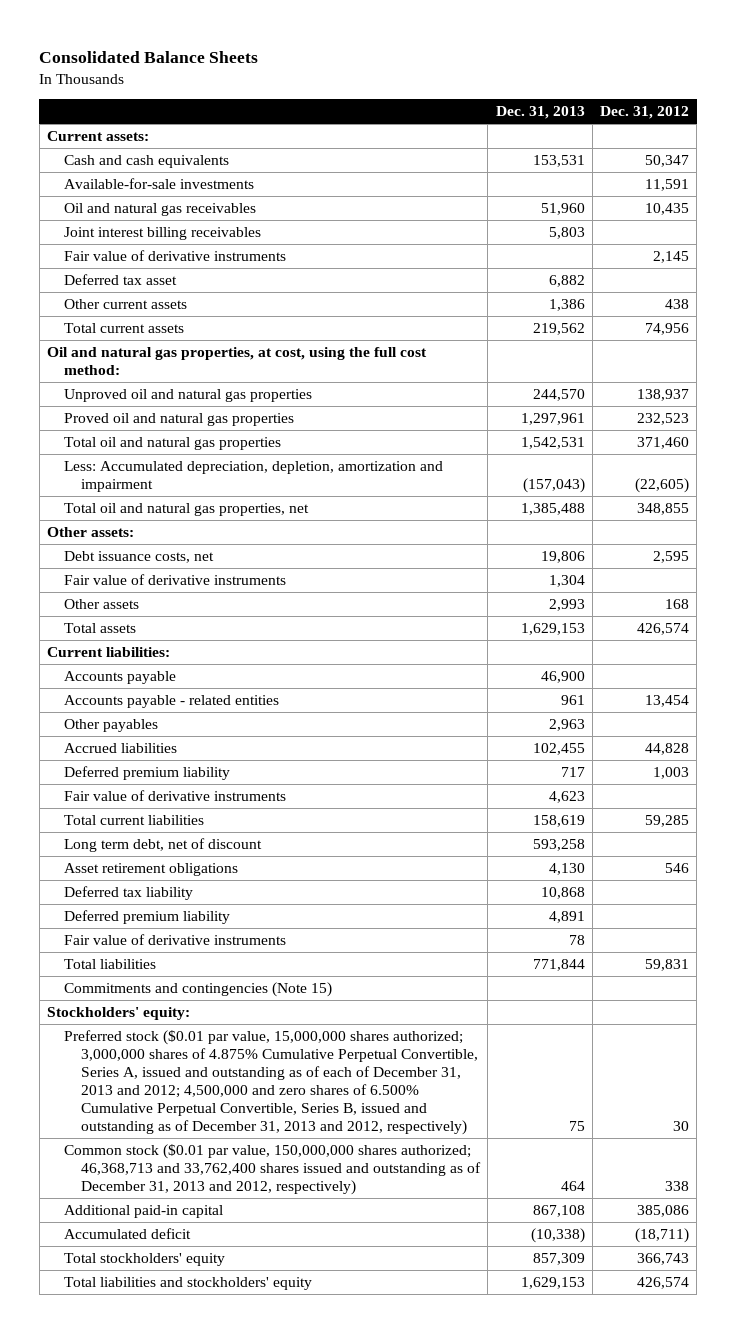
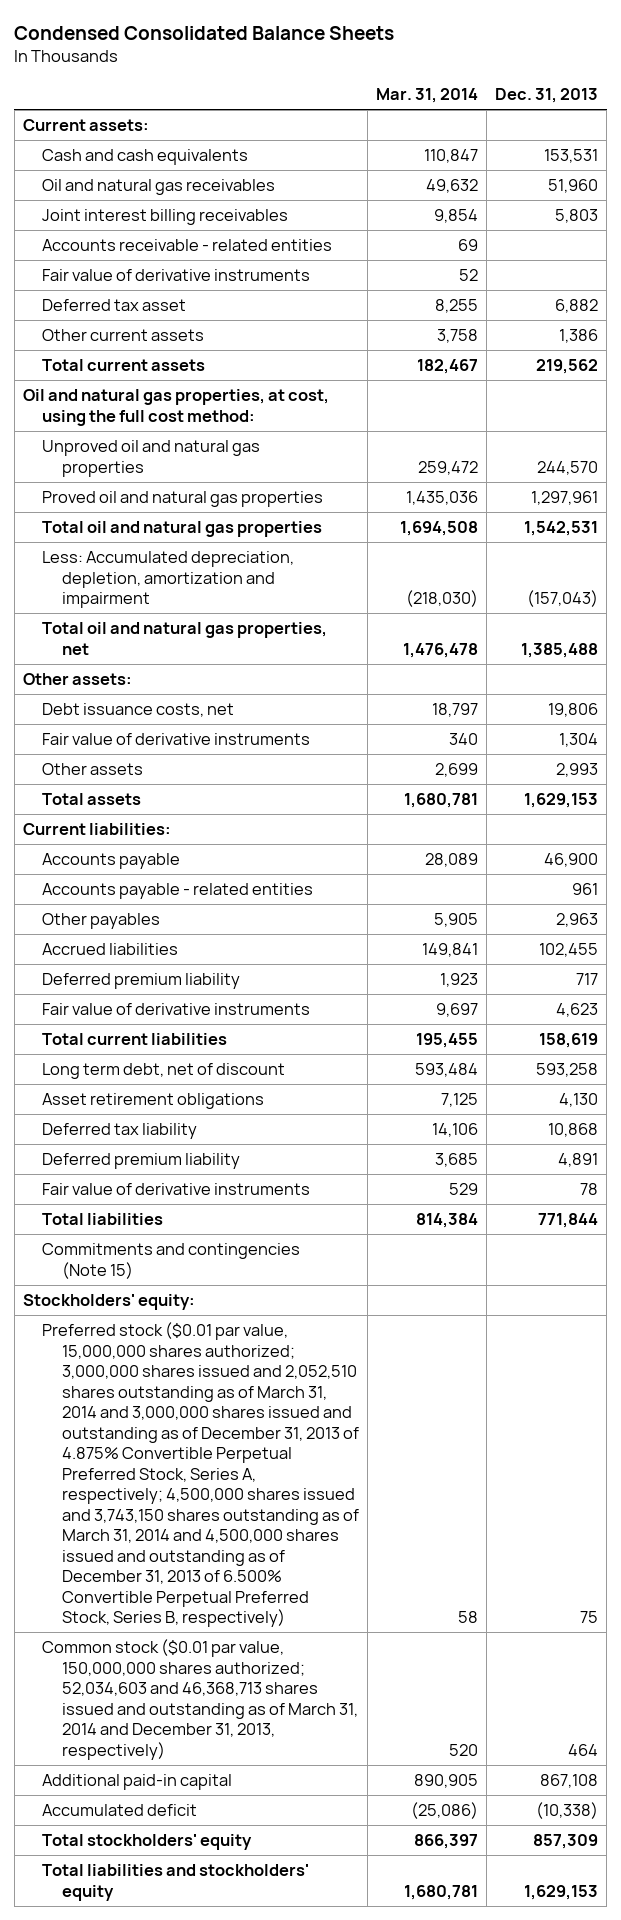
[39,50,259,63] Consolidated Balance Sheets -> [14,25,395,40] Condensed Consolidated Balance Sheets
[600,106,690,120] Dec. 31, 2012 -> none
none -> [375,88,478,104] Mar. 31, 2014
[63,178,254,190] Available-for-sale investments -> none
none -> [42,239,333,252] Accounts receivable - related entities
[63,1030,479,1135] Preferred stock ($0.01 par value, 15,000,000 shares authorized; 3,000,000 shares of 4.875% Cumulative Perpetual Convertible, Series A, issued and outstanding as of each of December 31, 2013 and 2012; 4,500,000 and zero shares of 6.500% Cumulative Perpetual Convertible, Series B, issued and outstanding as of December 31, 2013 and 2012, respectively) -> [42,1322,359,1628] Preferred stock ($0.01 par value, 15,000,000 shares authorized; 3,000,000 shares issued and 2,052,510 shares outstanding as of March 31, 2014 and 3,000,000 shares issued and outstanding as of December 31, 2013 of 4.875% Convertible Perpetual Preferred Stock, Series A, respectively; 4,500,000 shares issued and 3,743,150 shares outstanding as of March 31, 2014 and 4,500,000 shares issued and outstanding as of December 31, 2013 of 6.500% Convertible Perpetual Preferred Stock, Series B, respectively)
[63,1144,482,1195] Common stock ($0.01 par value, 150,000,000 shares authorized; 46,368,713 and 33,762,400 shares issued and outstanding as of December 31, 2013 and 2012, respectively) -> [42,1639,358,1760] Common stock ($0.01 par value, 150,000,000 shares authorized; 52,034,603 and 46,368,713 shares issued and outstanding as of March 31, 2014 and December 31, 2013, respectively)

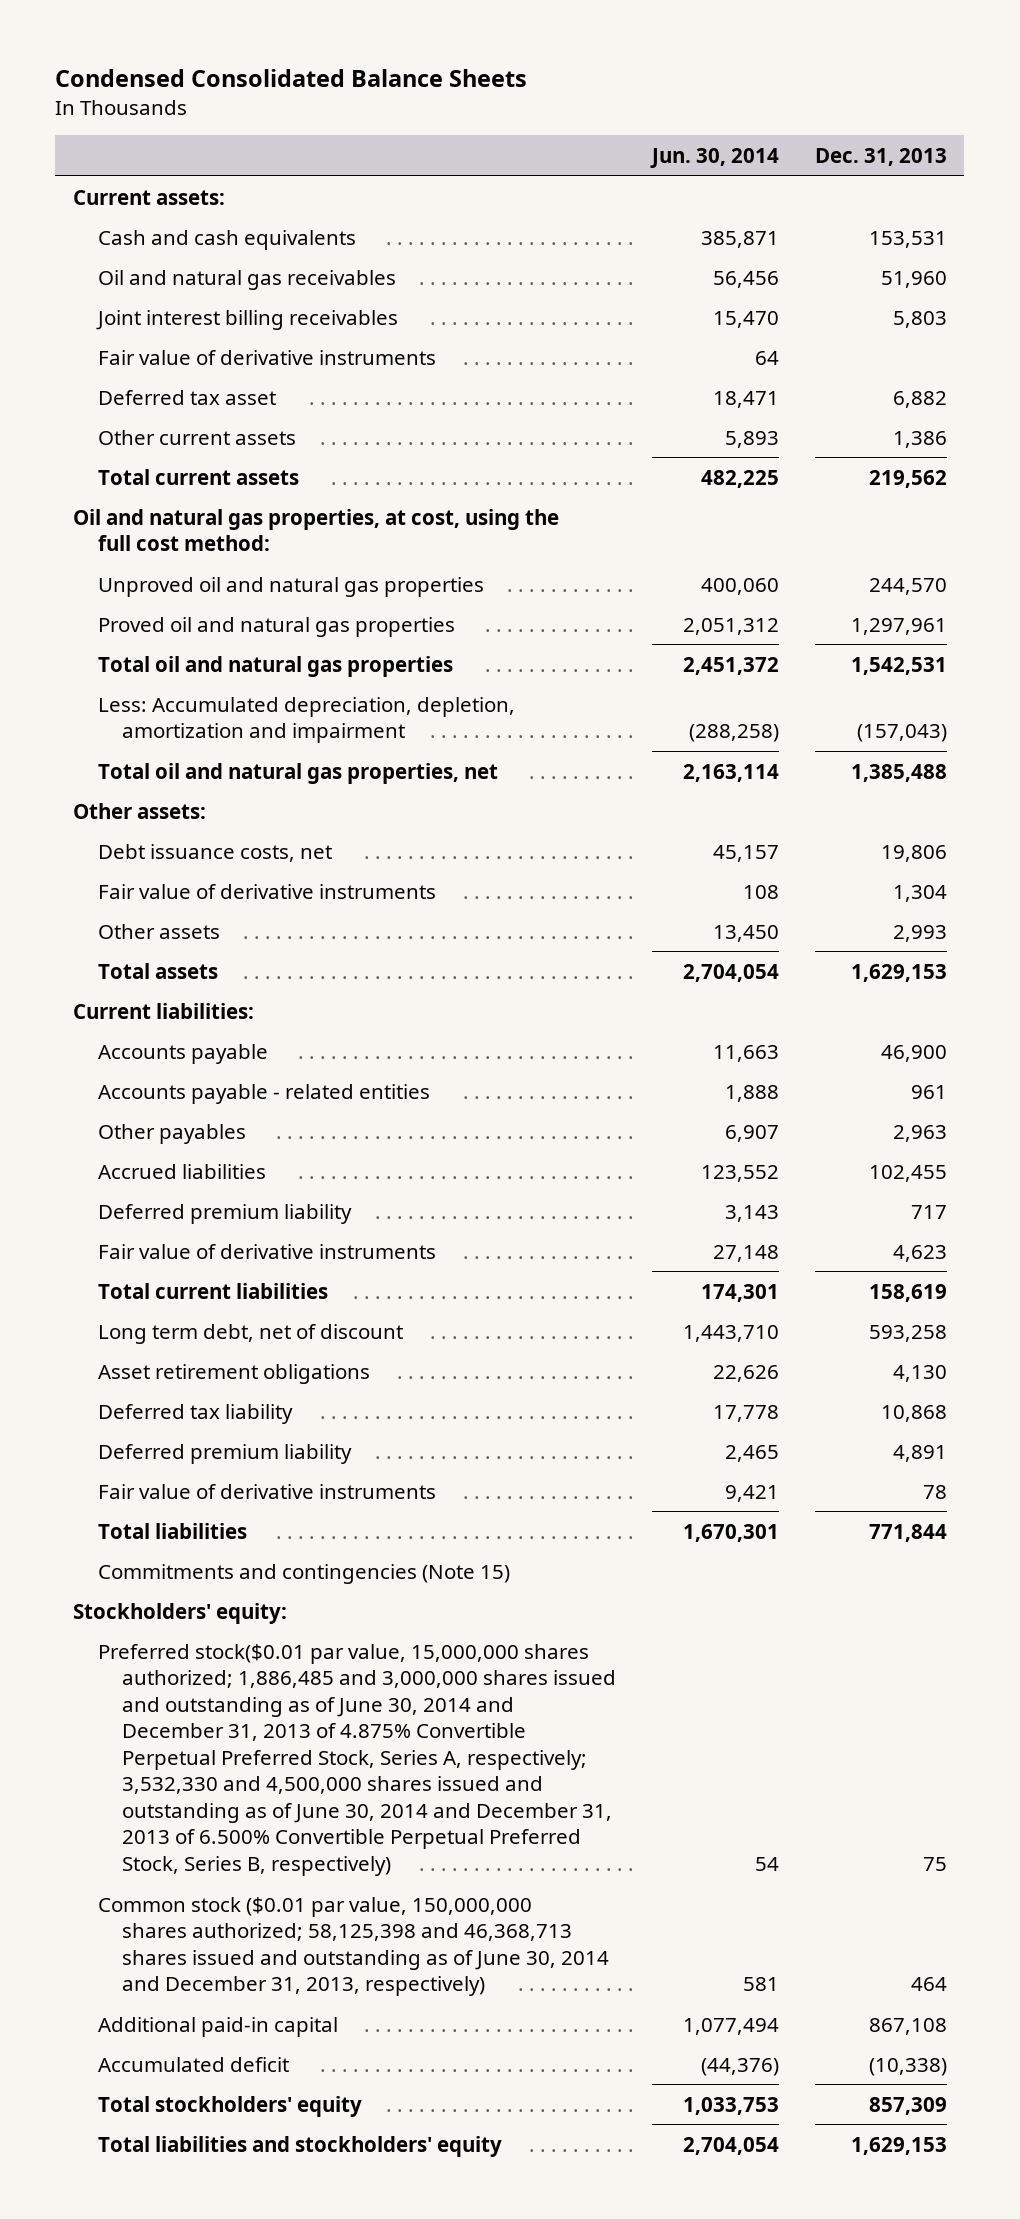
[375,88,478,104] Mar. 31, 2014 -> none
none -> [650,147,780,168] Jun. 30, 2014
[42,239,333,252] Accounts receivable - related entities -> none
[42,1322,359,1628] Preferred stock ($0.01 par value, 15,000,000 shares authorized; 3,000,000 shares issued and 2,052,510 shares outstanding as of March 31, 2014 and 3,000,000 shares issued and outstanding as of December 31, 2013 of 4.875% Convertible Perpetual Preferred Stock, Series A, respectively; 4,500,000 shares issued and 3,743,150 shares outstanding as of March 31, 2014 and 4,500,000 shares issued and outstanding as of December 31, 2013 of 6.500% Convertible Perpetual Preferred Stock, Series B, respectively) -> [97,1643,617,1876] Preferred stock($0.01 par value, 15,000,000 shares authorized; 1,886,485 and 3,000,000 shares issued and outstanding as of June 30, 2014 and December 31, 2013 of 4.875% Convertible Perpetual Preferred Stock, Series A, respectively; 3,532,330 and 4,500,000 shares issued and outstanding as of June 30, 2014 and December 31, 2013 of 6.500% Convertible Perpetual Preferred Stock, Series B, respectively)
[42,1639,358,1760] Common stock ($0.01 par value, 150,000,000 shares authorized; 52,034,603 and 46,368,713 shares issued and outstanding as of March 31, 2014 and December 31, 2013, respectively) -> [97,1896,610,1997] Common stock ($0.01 par value, 150,000,000 shares authorized; 58,125,398 and 46,368,713 shares issued and outstanding as of June 30, 2014 and December 31, 2013, respectively)

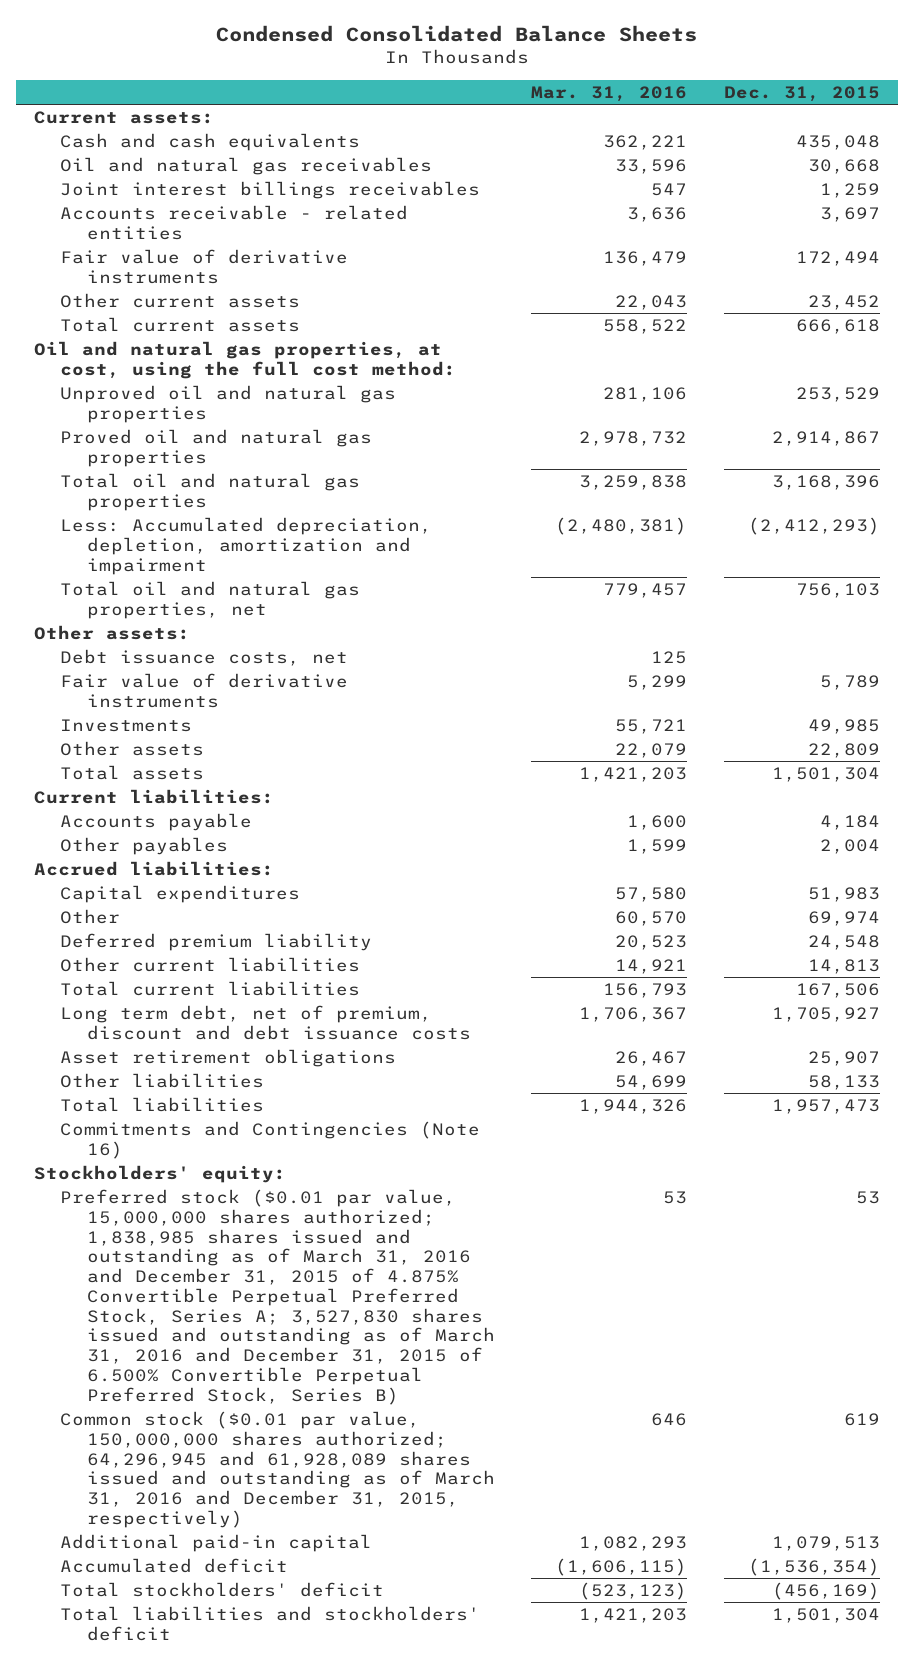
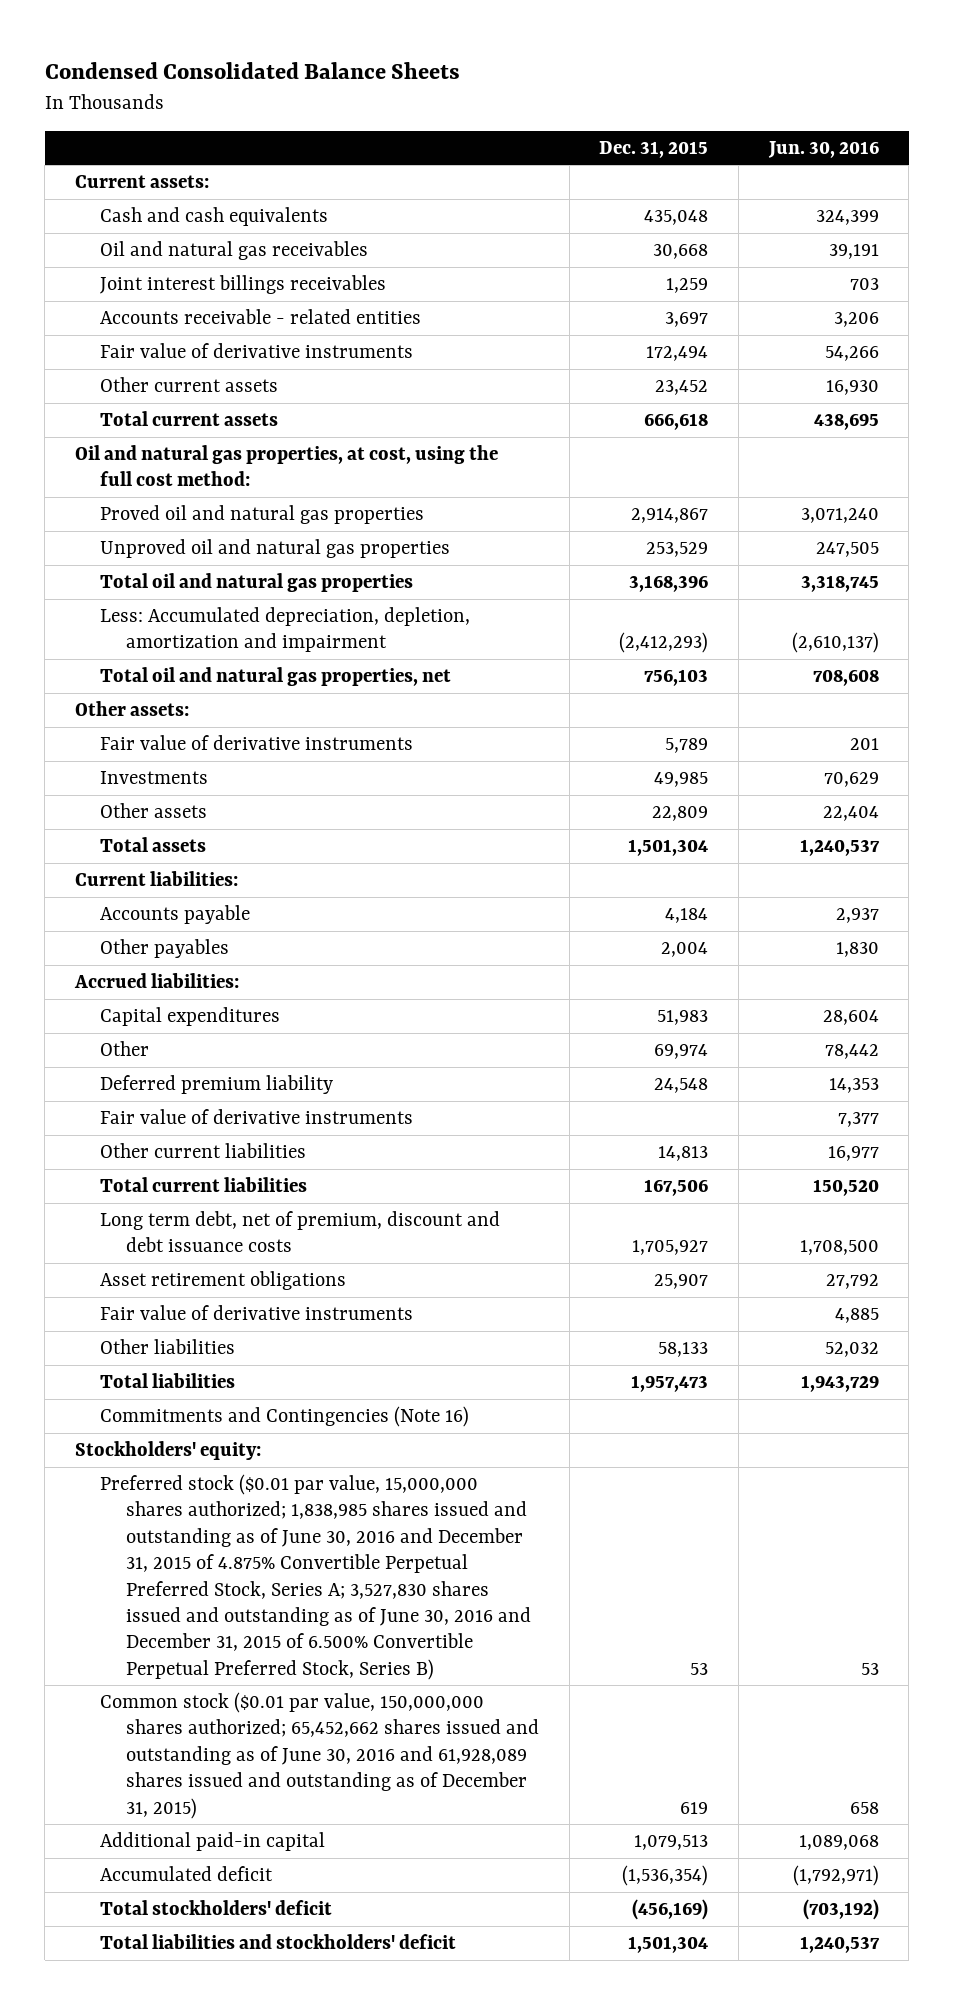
[531,85,688,102] Mar. 31, 2016 -> none
none -> [767,140,879,158] Jun. 30, 2016
[60,384,397,423] Unproved oil and natural gas properties -> [100,539,451,559] Unproved oil and natural gas properties
[60,648,349,666] Debt issuance costs, net -> none
none -> [100,1109,414,1125] Fair value of derivative instruments
none -> [100,1305,414,1321] Fair value of derivative instruments
[60,1188,495,1405] Preferred stock ($0.01 par value, 15,000,000 shares authorized; 1,838,985 shares issued and outstanding as of March 31, 2016 and December 31, 2015 of 4.875% Convertible Perpetual Preferred Stock, Series A; 3,527,830 shares issued and outstanding as of March 31, 2016 and December 31, 2015 of 6.500% Convertible Perpetual Preferred Stock, Series B) -> [100,1474,531,1680] Preferred stock ($0.01 par value, 15,000,000 shares authorized; 1,838,985 shares issued and outstanding as of June 30, 2016 and December 31, 2015 of 4.875% Convertible Perpetual Preferred Stock, Series A; 3,527,830 shares issued and outstanding as of June 30, 2016 and December 31, 2015 of 6.500% Convertible Perpetual Preferred Stock, Series B)
[60,1410,495,1528] Common stock ($0.01 par value, 150,000,000 shares authorized; 64,296,945 and 61,928,089 shares issued and outstanding as of March 31, 2016 and December 31, 2015, respectively) -> [100,1692,539,1819] Common stock ($0.01 par value, 150,000,000 shares authorized; 65,452,662 shares issued and outstanding as of June 30, 2016 and 61,928,089 shares issued and outstanding as of December 31, 2015)

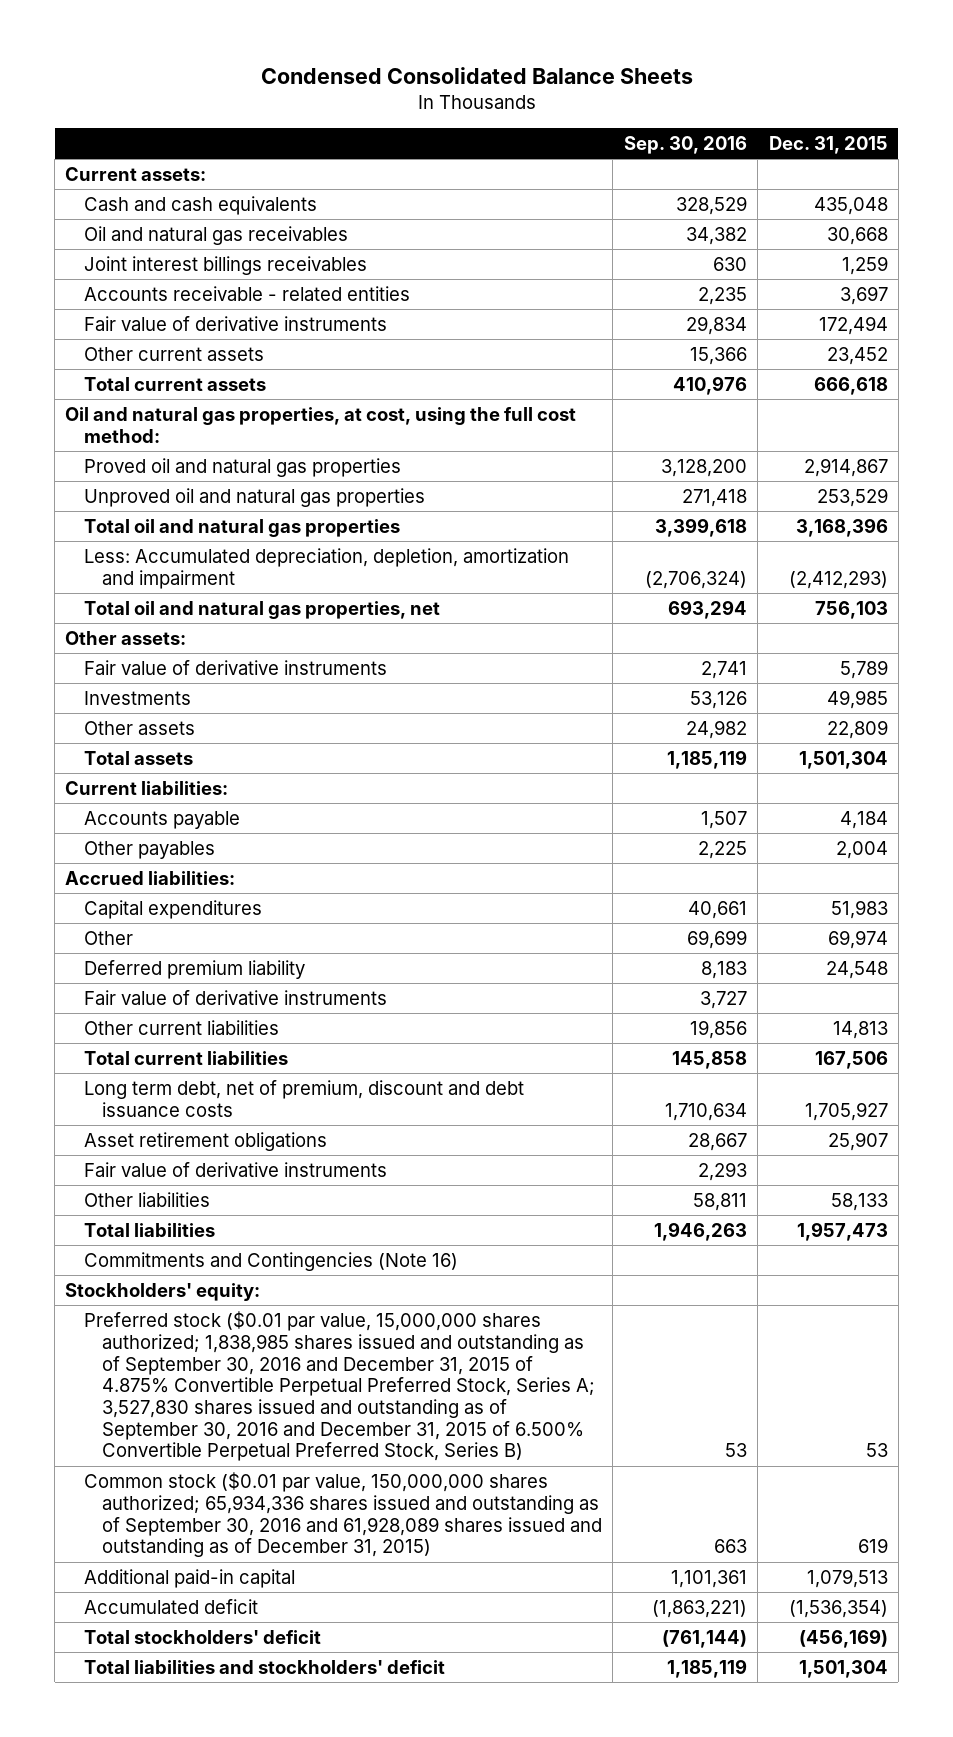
[767,140,879,158] Jun. 30, 2016 -> none
none -> [623,135,747,154] Sep. 30, 2016
[100,1474,531,1680] Preferred stock ($0.01 par value, 15,000,000 shares authorized; 1,838,985 shares issued and outstanding as of June 30, 2016 and December 31, 2015 of 4.875% Convertible Perpetual Preferred Stock, Series A; 3,527,830 shares issued and outstanding as of June 30, 2016 and December 31, 2015 of 6.500% Convertible Perpetual Preferred Stock, Series B) -> [83,1311,596,1462] Preferred stock ($0.01 par value, 15,000,000 shares authorized; 1,838,985 shares issued and outstanding as of September 30, 2016 and December 31, 2015 of 4.875% Convertible Perpetual Preferred Stock, Series A; 3,527,830 shares issued and outstanding as of September 30, 2016 and December 31, 2015 of 6.500% Convertible Perpetual Preferred Stock, Series B)
[100,1692,539,1819] Common stock ($0.01 par value, 150,000,000 shares authorized; 65,452,662 shares issued and outstanding as of June 30, 2016 and 61,928,089 shares issued and outstanding as of December 31, 2015) -> [83,1472,603,1558] Common stock ($0.01 par value, 150,000,000 shares authorized; 65,934,336 shares issued and outstanding as of September 30, 2016 and 61,928,089 shares issued and outstanding as of December 31, 2015)

